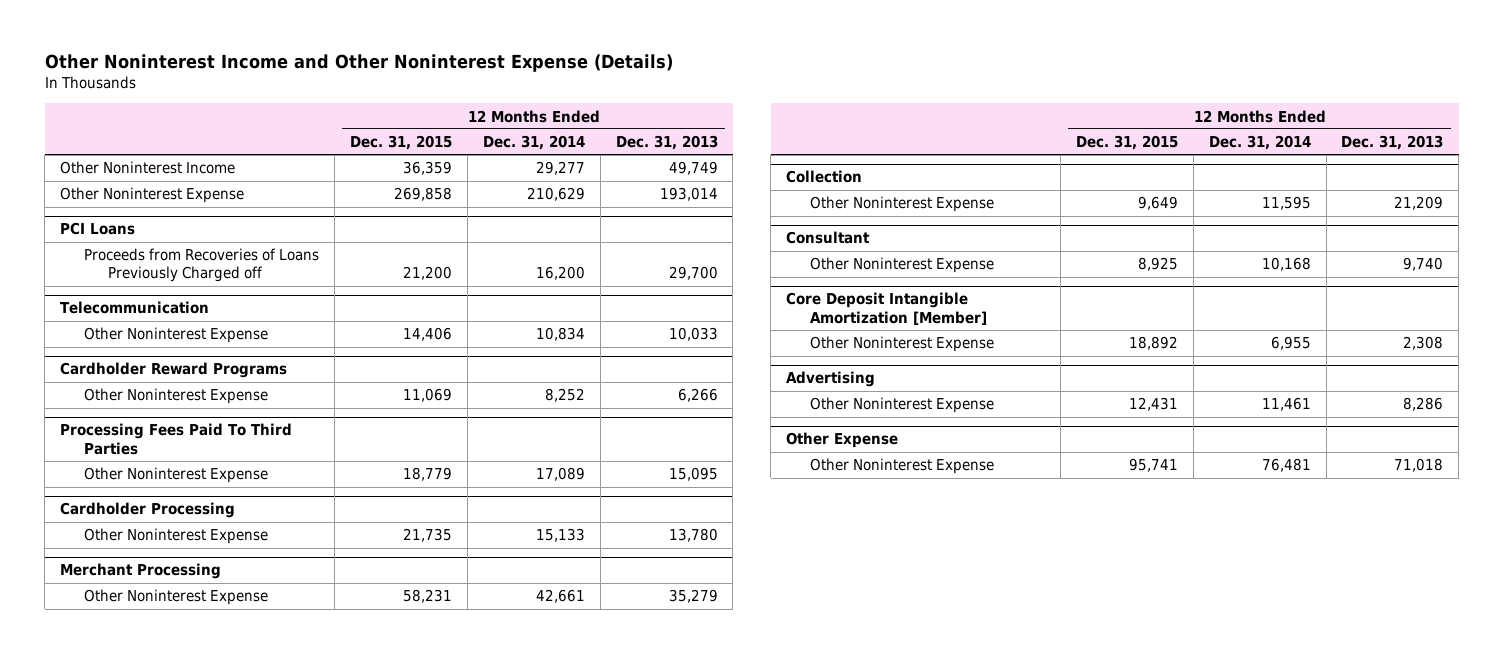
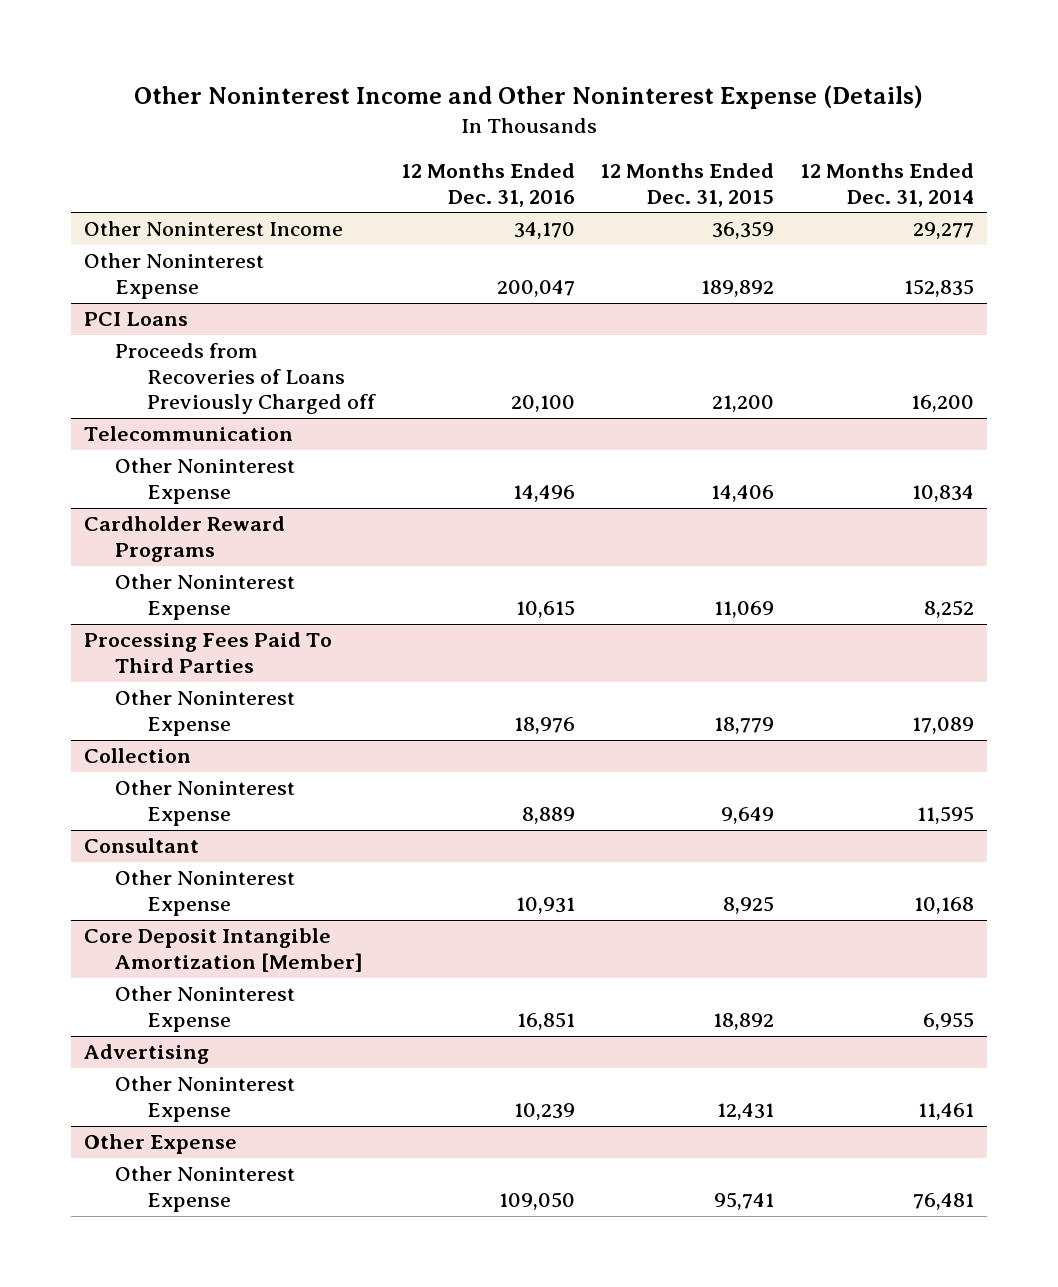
[615,135,718,151] Dec. 31, 2013 -> none
none -> [400,163,575,207] 12 Months Ended Dec. 31, 2016
[393,187,452,202] 269,858 -> [701,279,775,297] 189,892
[526,187,585,202] 210,629 -> [904,278,975,297] 152,835
[60,502,236,519] Cardholder Processing -> none
[84,528,269,545] Other Noninterest Expense -> none
[60,563,222,580] Merchant Processing -> none
[84,589,269,606] Other Noninterest Expense -> none

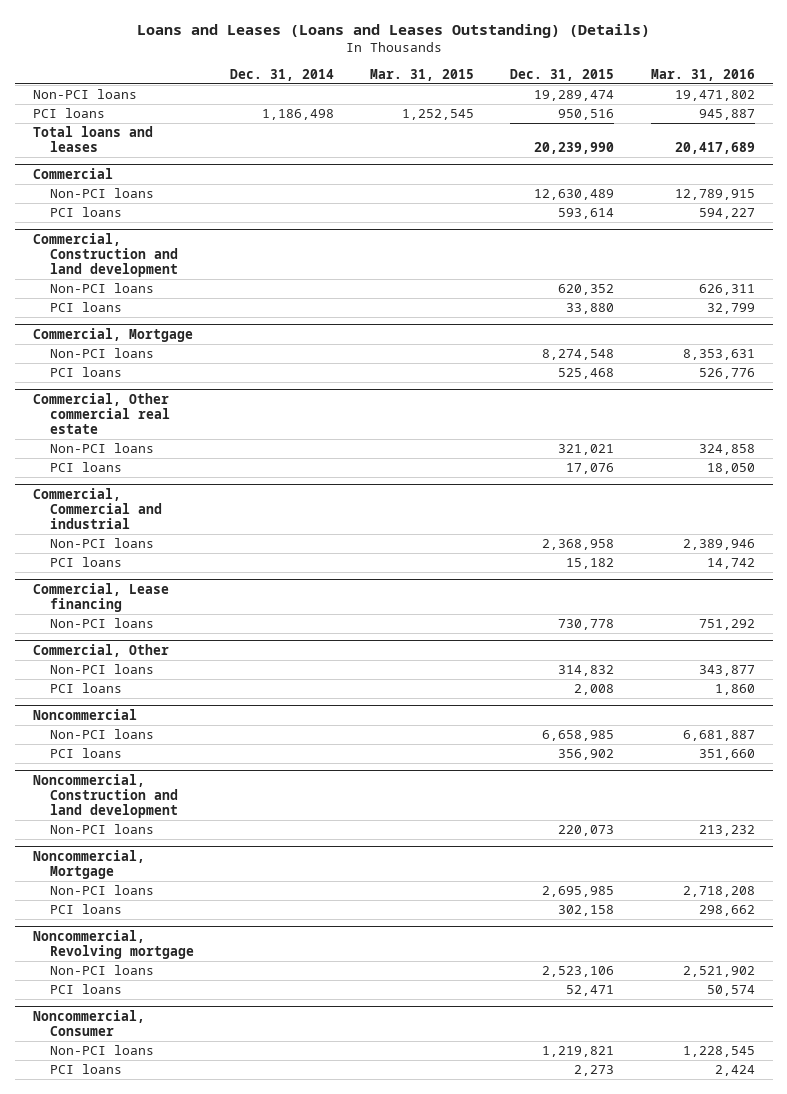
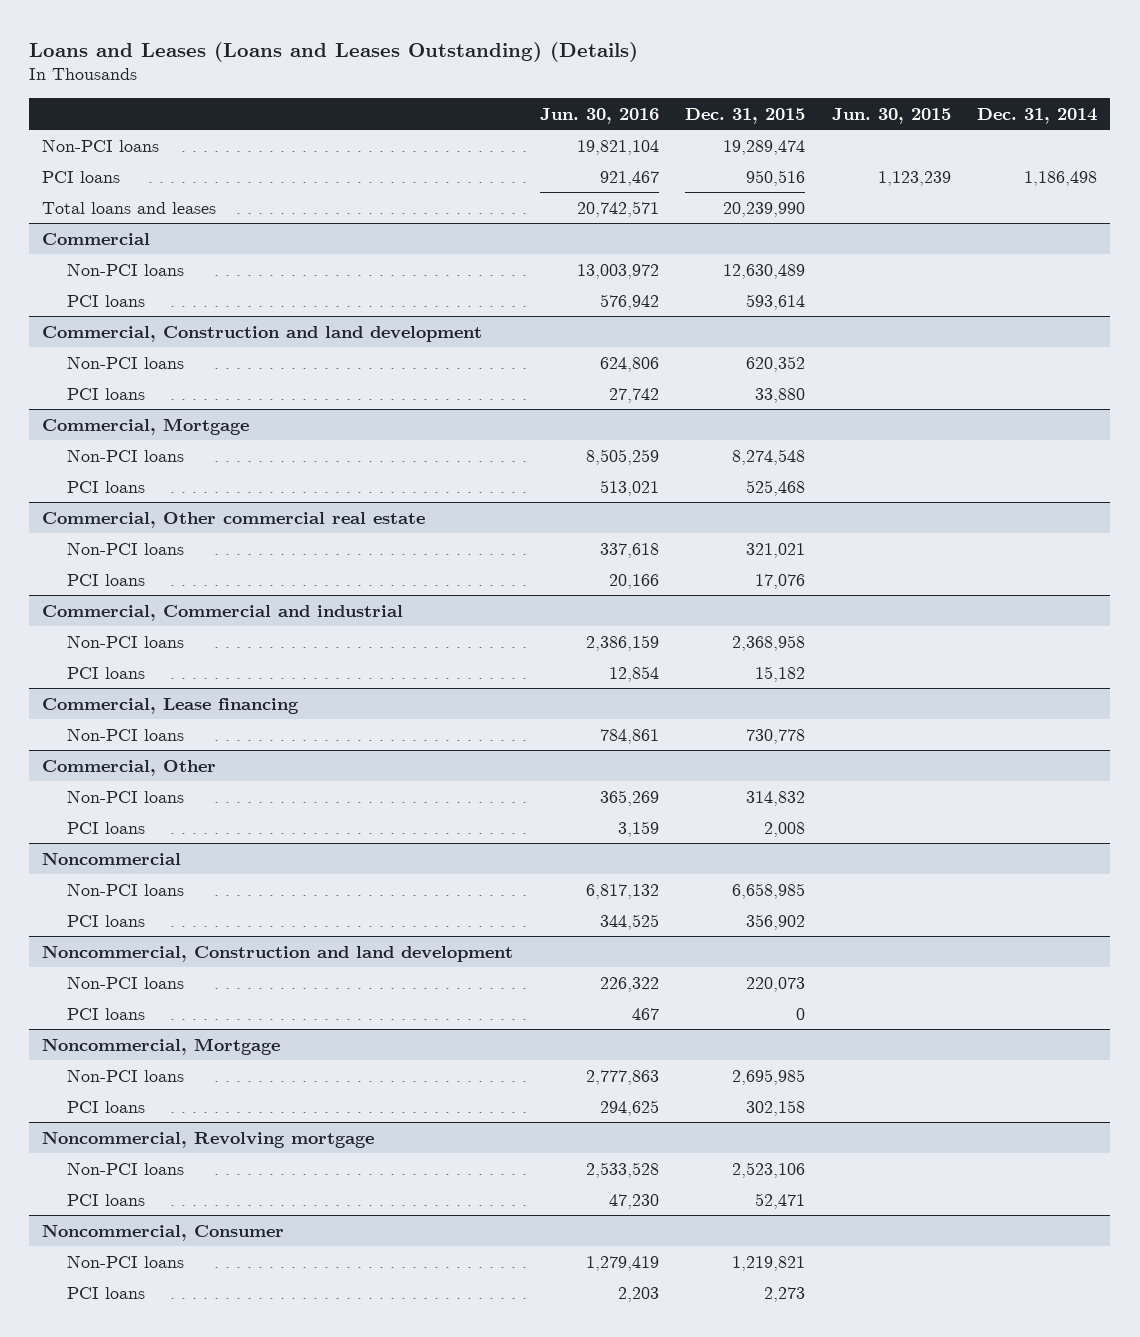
[370,68,475,81] Mar. 31, 2015 -> none
[650,68,755,81] Mar. 31, 2016 -> none
none -> [539,107,659,124] Jun. 30, 2016
none -> [831,107,951,124] Jun. 30, 2015
none -> [67,1007,146,1020] PCI loans

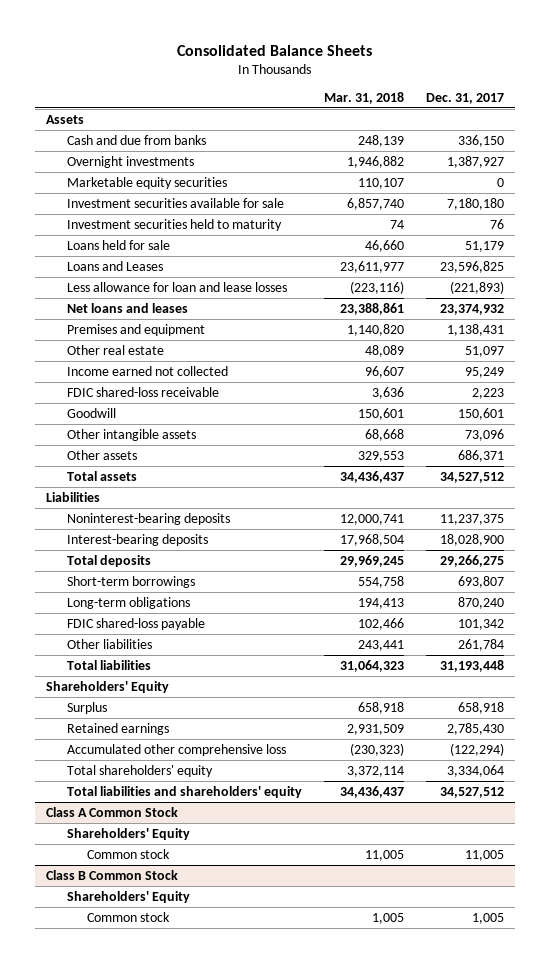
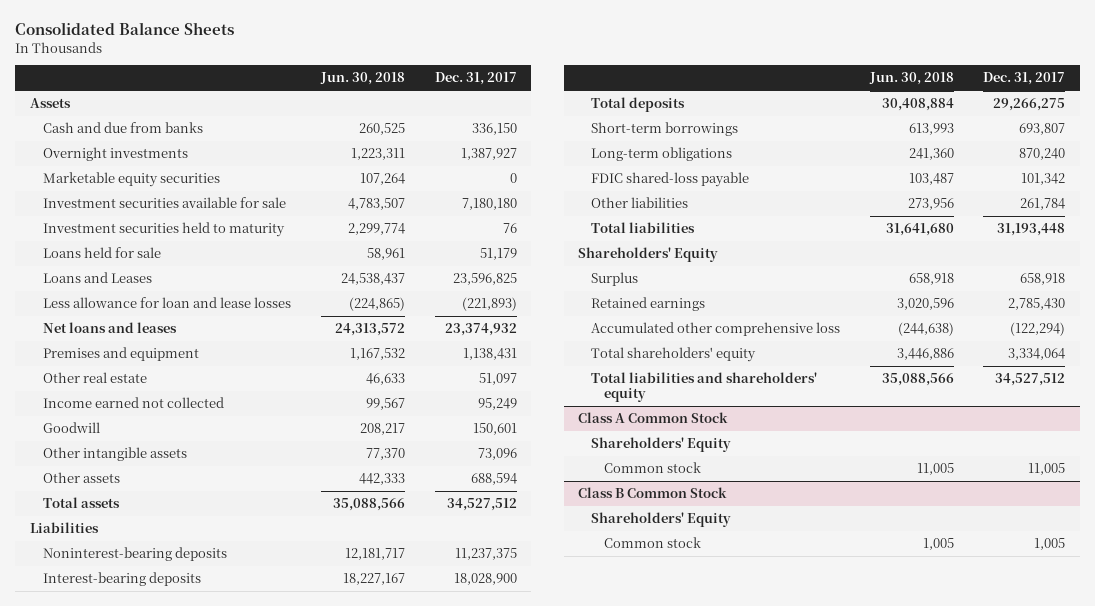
[323,91,404,104] Mar. 31, 2018 -> none
none -> [320,72,406,86] Jun. 30, 2018
[66,386,219,397] FDIC shared-loss receivable -> none
[458,449,505,462] 686,371 -> [470,473,517,486] 688,594

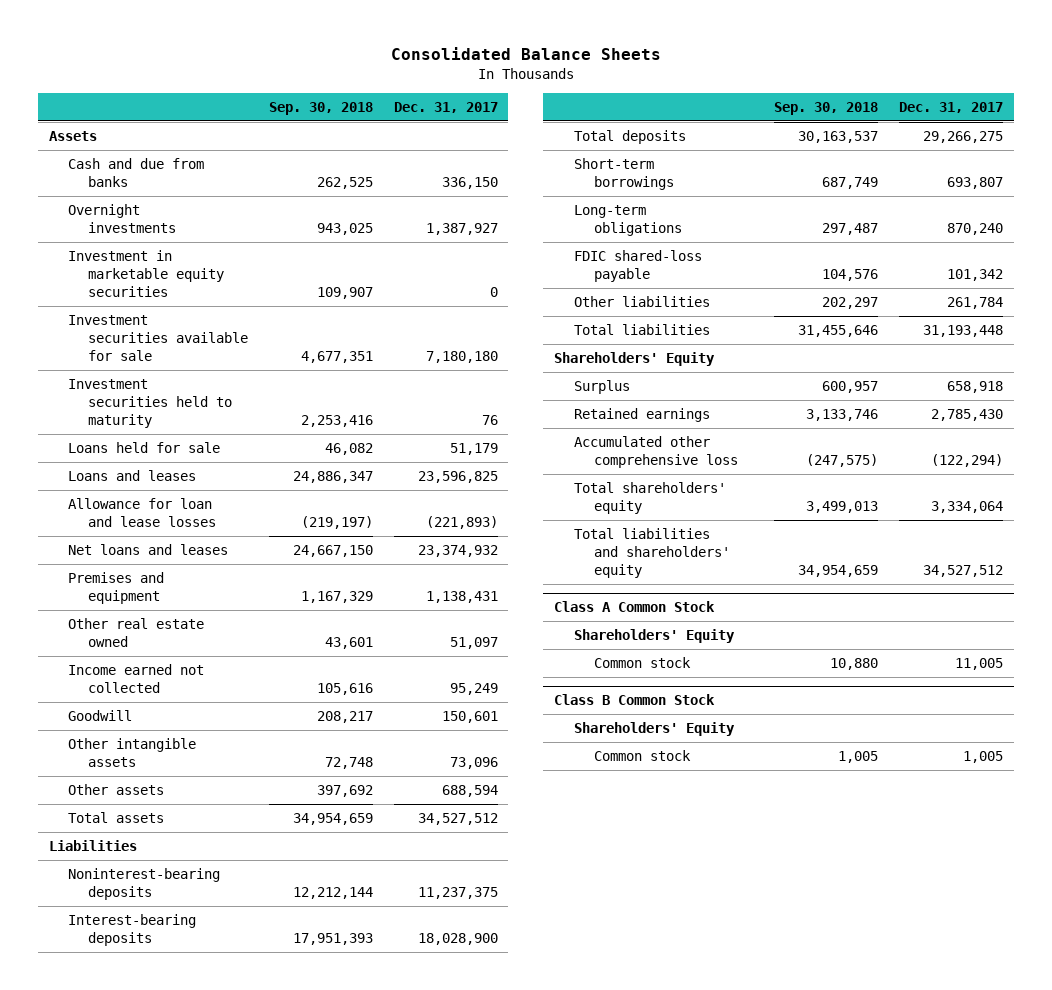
[320,72,406,86] Jun. 30, 2018 -> none
none -> [269,101,374,115] Sep. 30, 2018
[42,172,220,188] Marketable equity securities -> [68,250,225,298] Investment in marketable equity securities
[42,272,152,284] Loans and Leases -> [68,470,197,482] Loans and leases
[42,297,291,309] Less allowance for loan and lease losses -> [68,498,217,528] Allowance for loan and lease losses
[42,372,147,384] Other real estate -> [68,618,205,648] Other real estate owned

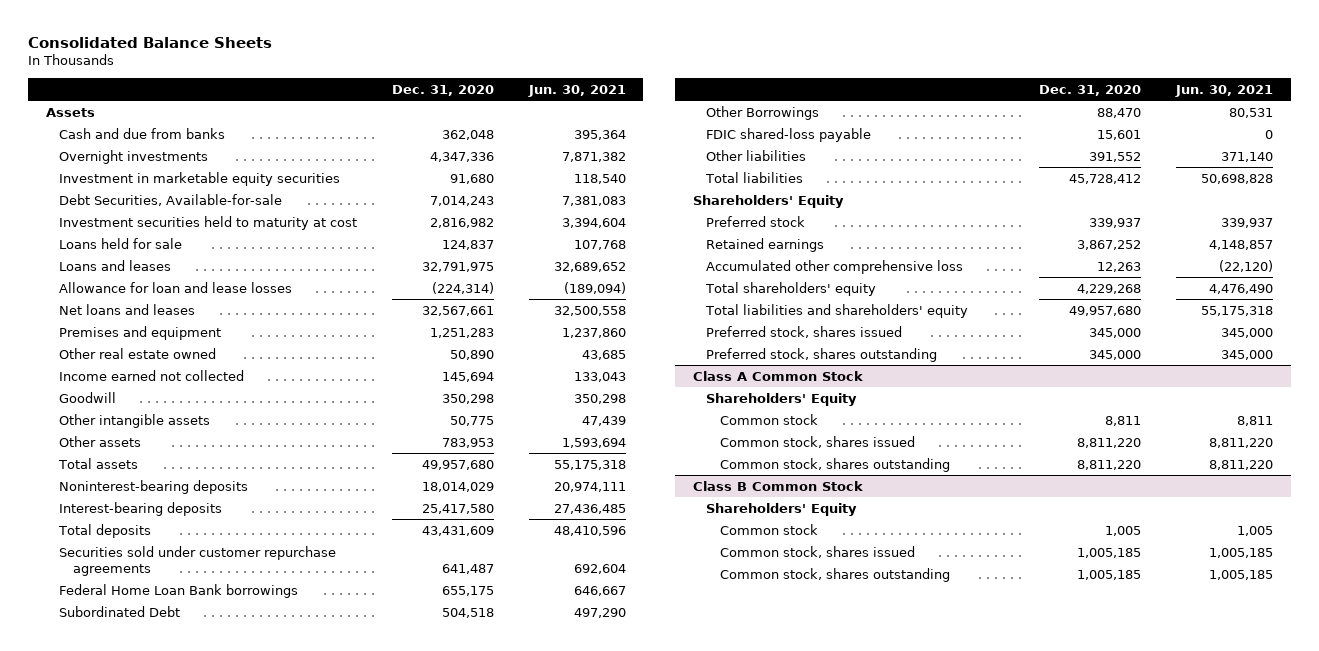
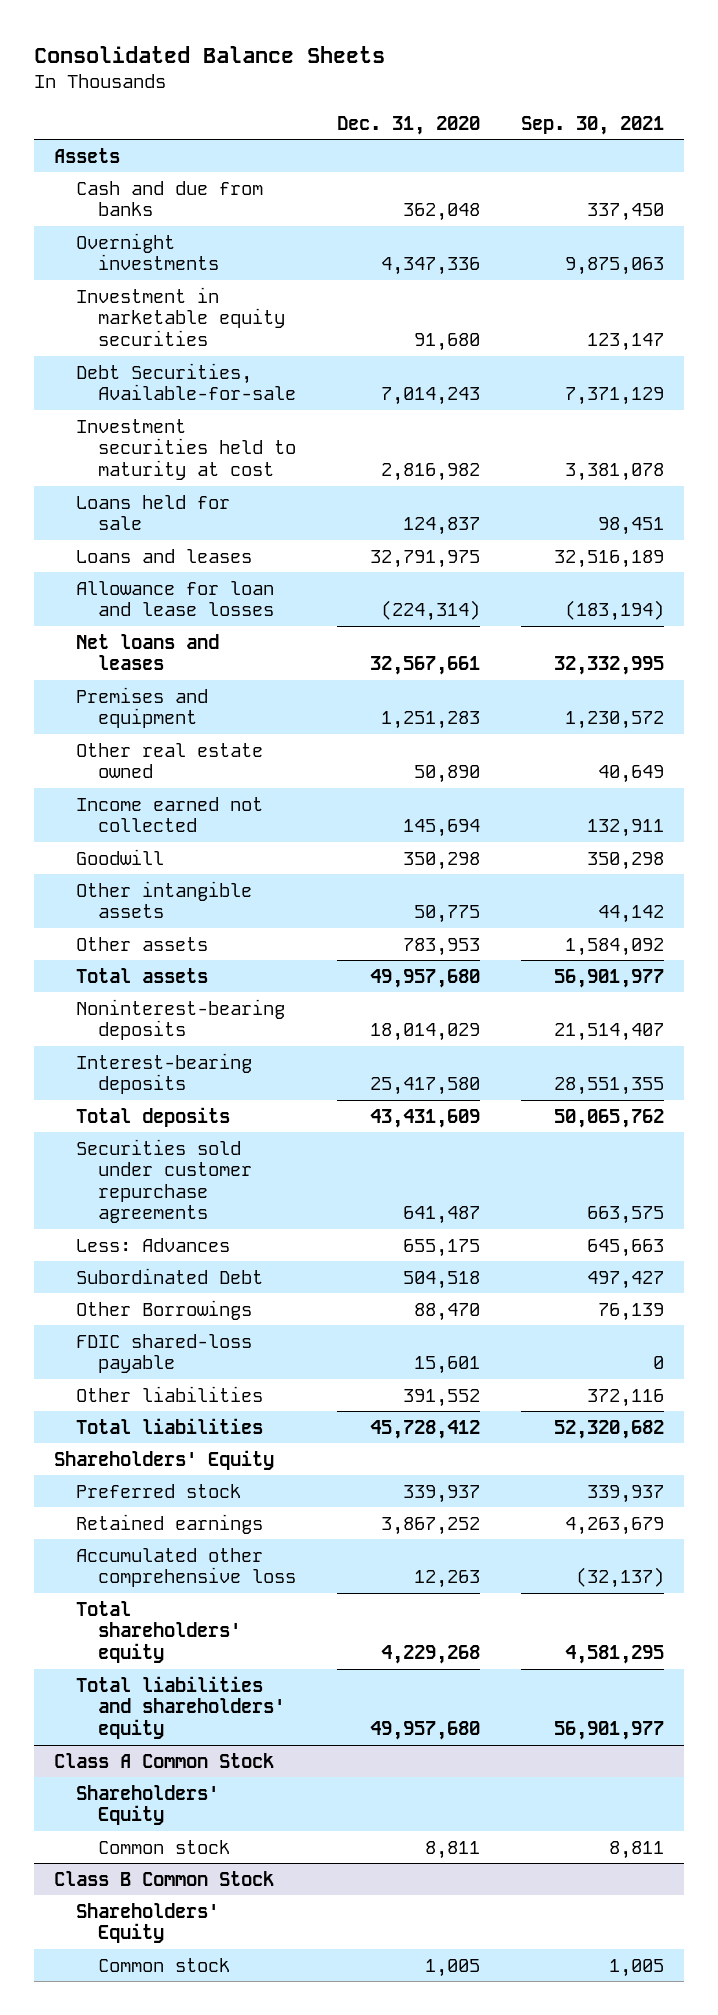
[527,84,626,97] Jun. 30, 2021 -> none
none -> [520,115,664,135] Sep. 30, 2021
[59,583,299,598] Federal Home Loan Bank borrowings -> [76,1237,231,1252] Less: Advances
[706,325,903,338] Preferred stock, shares issued -> none
[706,347,938,362] Preferred stock, shares outstanding -> none
[719,435,915,448] Common stock, shares issued -> none
[719,457,950,472] Common stock, shares outstanding -> none
[719,545,915,558] Common stock, shares issued -> none
[719,567,950,582] Common stock, shares outstanding -> none

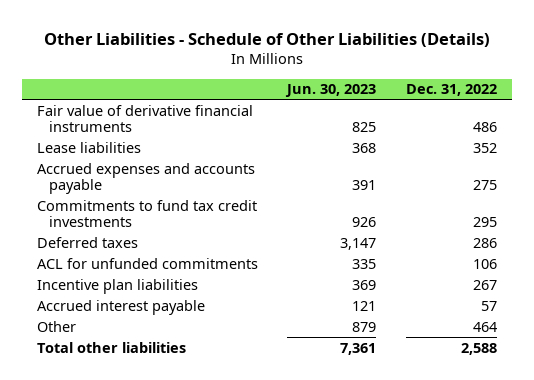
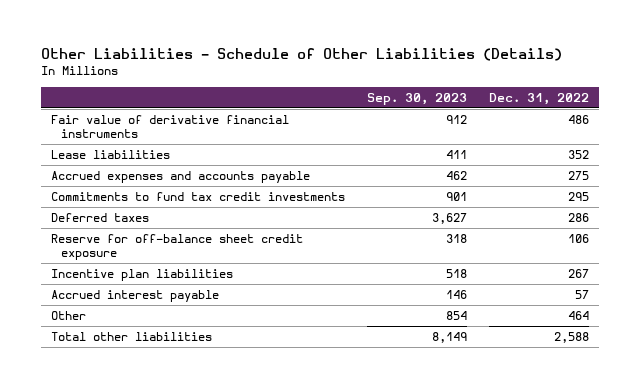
[285,84,377,98] Jun. 30, 2023 -> none
none -> [367,92,468,105] Sep. 30, 2023
[36,257,258,269] ACL for unfunded commitments -> [51,233,304,260] Reserve for off-balance sheet credit exposure

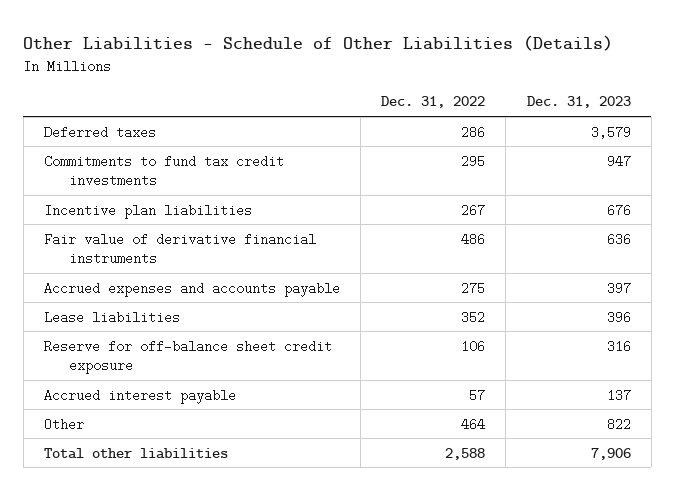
[367,92,468,105] Sep. 30, 2023 -> none
none -> [526,96,631,109] Dec. 31, 2023
[51,212,150,222] Deferred taxes -> [44,125,157,139] Deferred taxes
[51,191,346,201] Commitments to fund tax credit investments -> [44,154,285,187] Commitments to fund tax credit investments
[51,268,234,281] Incentive plan liabilities -> [44,203,253,219] Incentive plan liabilities
[51,149,171,159] Lease liabilities -> [44,310,181,324] Lease liabilities

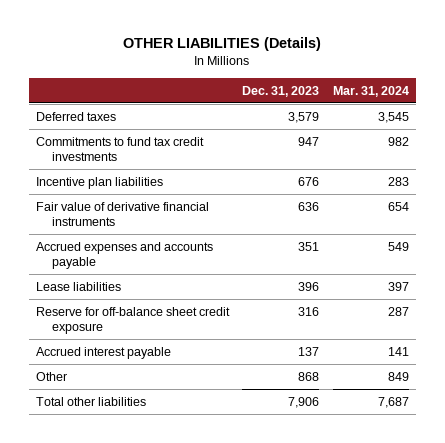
[23,34,614,51] Other Liabilities - Schedule of Other Liabilities (Details) -> [123,37,322,52] OTHER LIABILITIES (Details)
[381,96,486,109] Dec. 31, 2022 -> none
none -> [333,85,410,97] Mar. 31, 2024
[606,281,631,295] 397 -> [298,241,320,251] 351
[606,417,631,431] 822 -> [298,371,320,381] 868

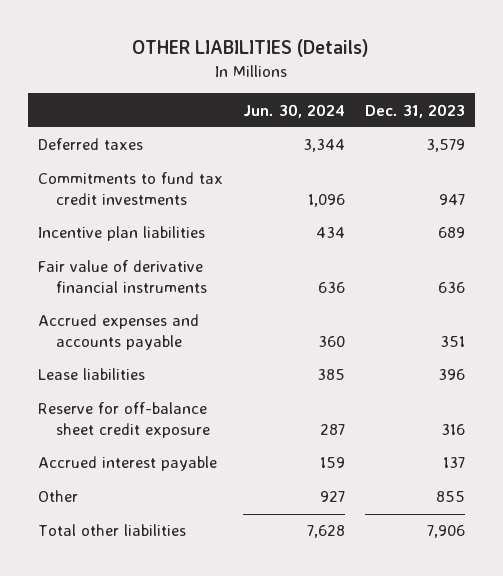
[333,85,410,97] Mar. 31, 2024 -> none
none -> [242,103,345,118] Jun. 30, 2024
[298,176,320,186] 676 -> [437,227,465,239] 689
[298,371,320,381] 868 -> [435,491,465,503] 855

